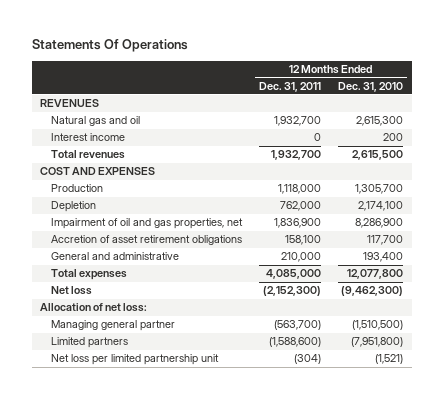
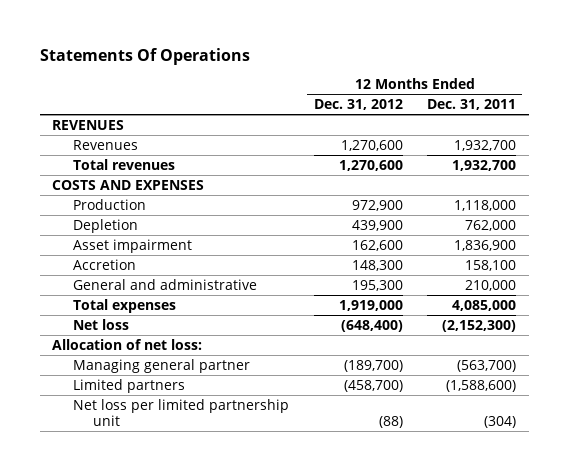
[338,81,404,92] Dec. 31, 2010 -> none
none -> [313,98,403,110] Dec. 31, 2012
[50,133,125,142] Interest income -> none
[50,116,140,127] Natural gas and oil -> [72,139,138,150] Revenues
[40,167,156,176] COST AND EXPENSES -> [52,179,205,190] COSTS AND EXPENSES
[50,218,243,230] Impairment of oil and gas properties, net -> [72,238,192,253] Asset impairment
[50,235,242,246] Accretion of asset retirement obligations -> [72,258,136,270] Accretion

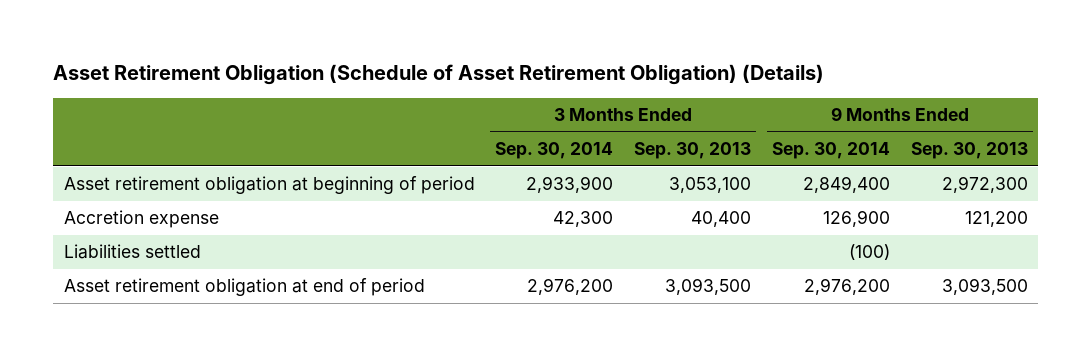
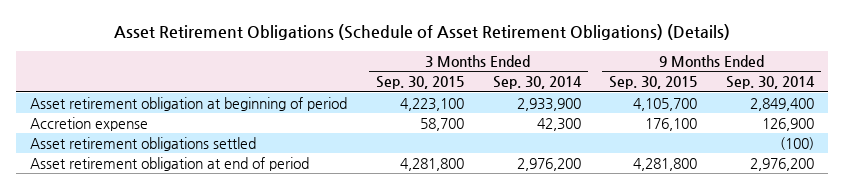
[53,64,825,86] Asset Retirement Obligation (Schedule of Asset Retirement Obligation) (Details) -> [114,24,731,41] Asset Retirement Obligations (Schedule of Asset Retirement Obligations) (Details)
[634,142,752,160] Sep. 30, 2013 -> none
[910,142,1028,160] Sep. 30, 2013 -> none
none -> [376,76,465,90] Sep. 30, 2015
none -> [609,76,698,90] Sep. 30, 2015
[63,244,201,260] Liabilities settled -> [30,136,257,151] Asset retirement obligations settled

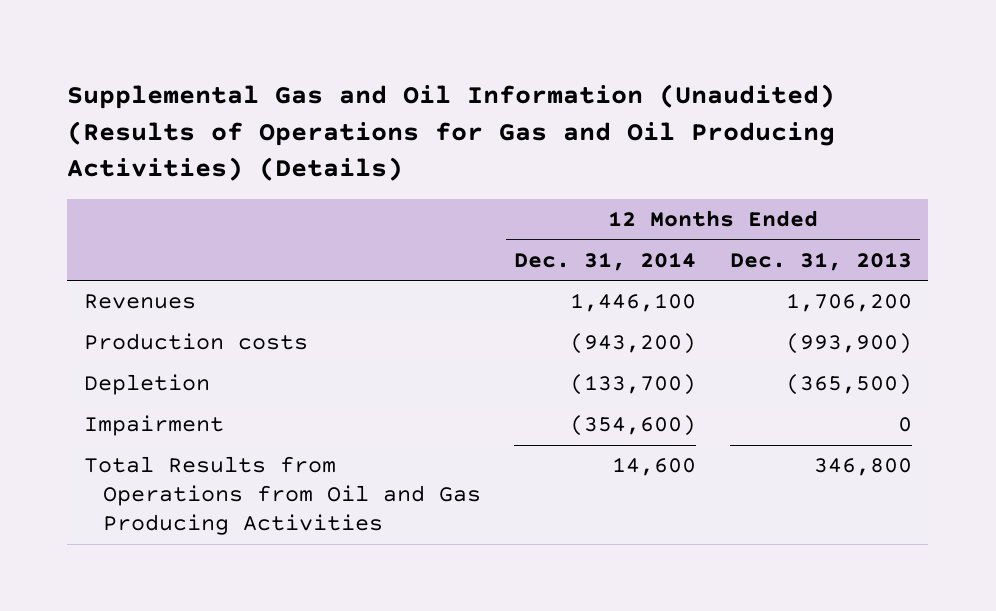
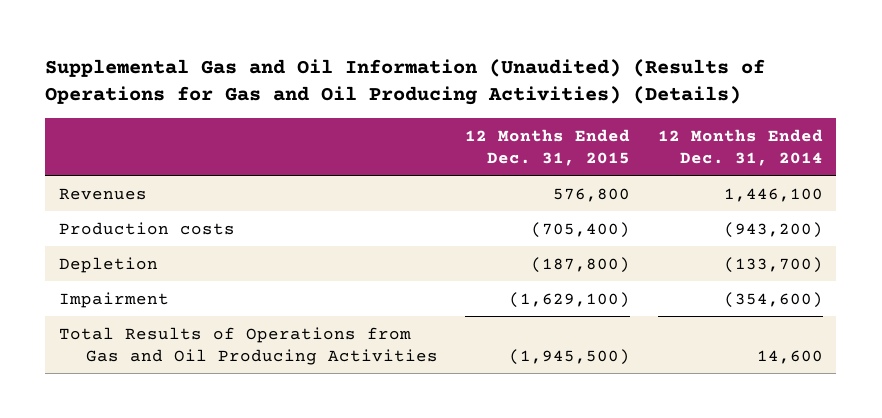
[729,251,912,271] Dec. 31, 2013 -> none
none -> [465,128,631,166] 12 Months Ended Dec. 31, 2015
[83,456,481,536] Total Results from Operations from Oil and Gas Producing Activities -> [58,326,438,365] Total Results of Operations from Gas and Oil Producing Activities

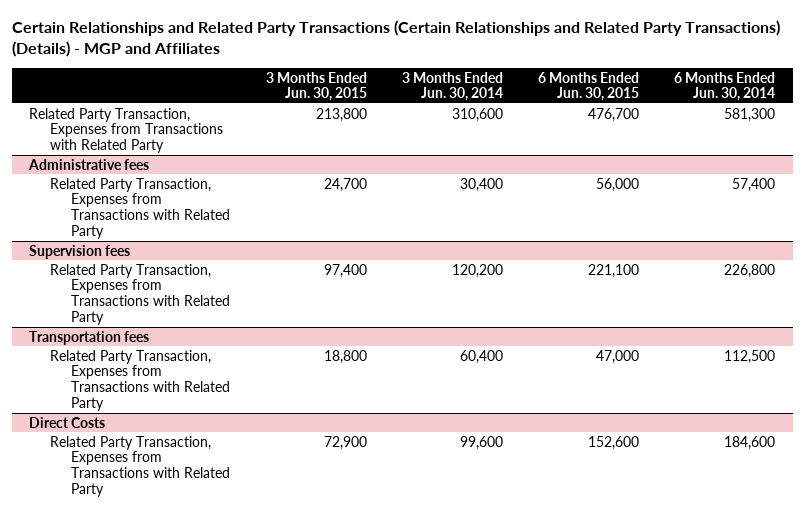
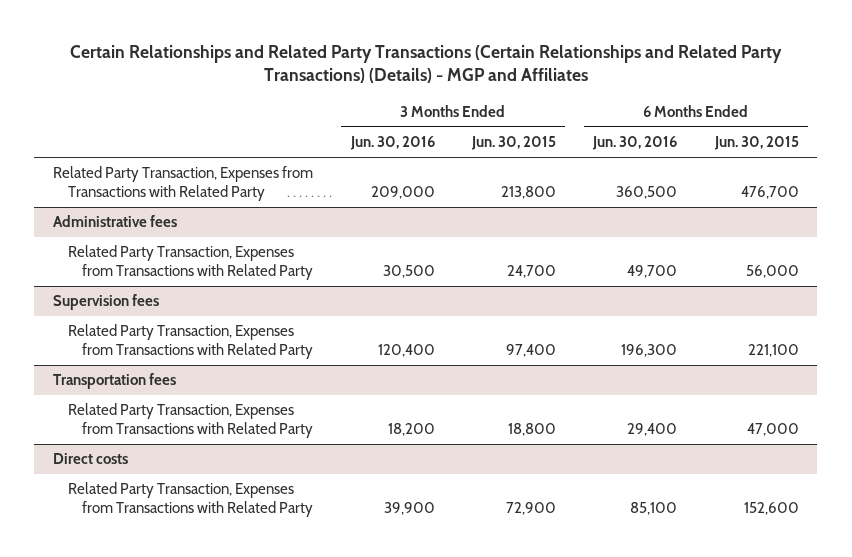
[401,71,503,102] 3 Months Ended Jun. 30, 2014 -> none
[673,71,775,102] 6 Months Ended Jun. 30, 2014 -> none
none -> [349,136,435,151] Jun. 30, 2016
none -> [592,136,678,151] Jun. 30, 2016
[29,416,106,428] Direct Costs -> [53,453,129,465] Direct costs

